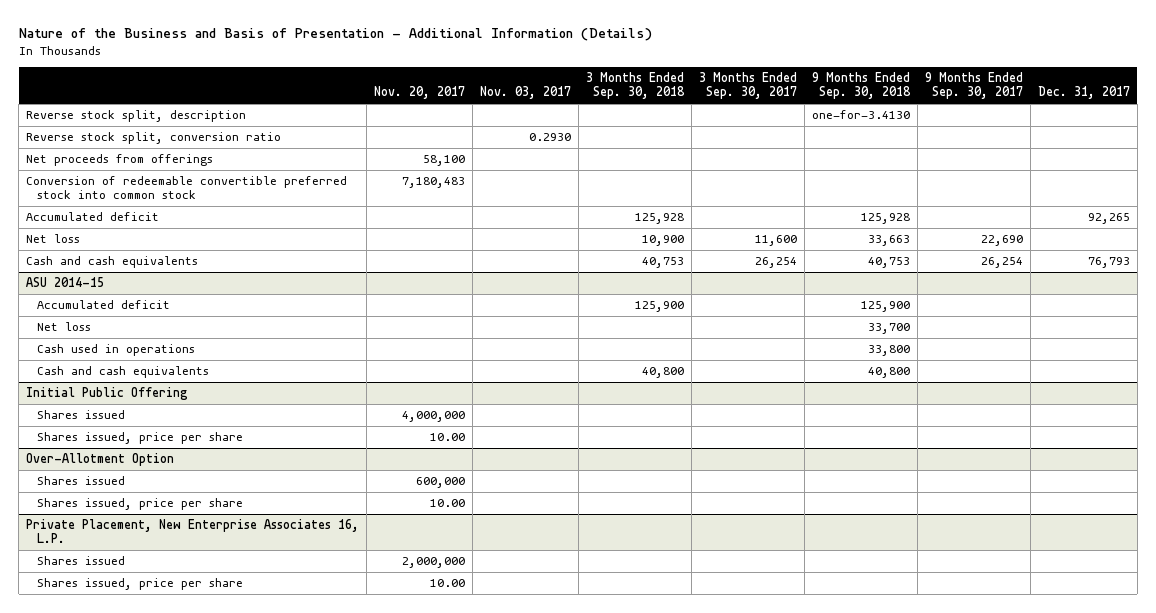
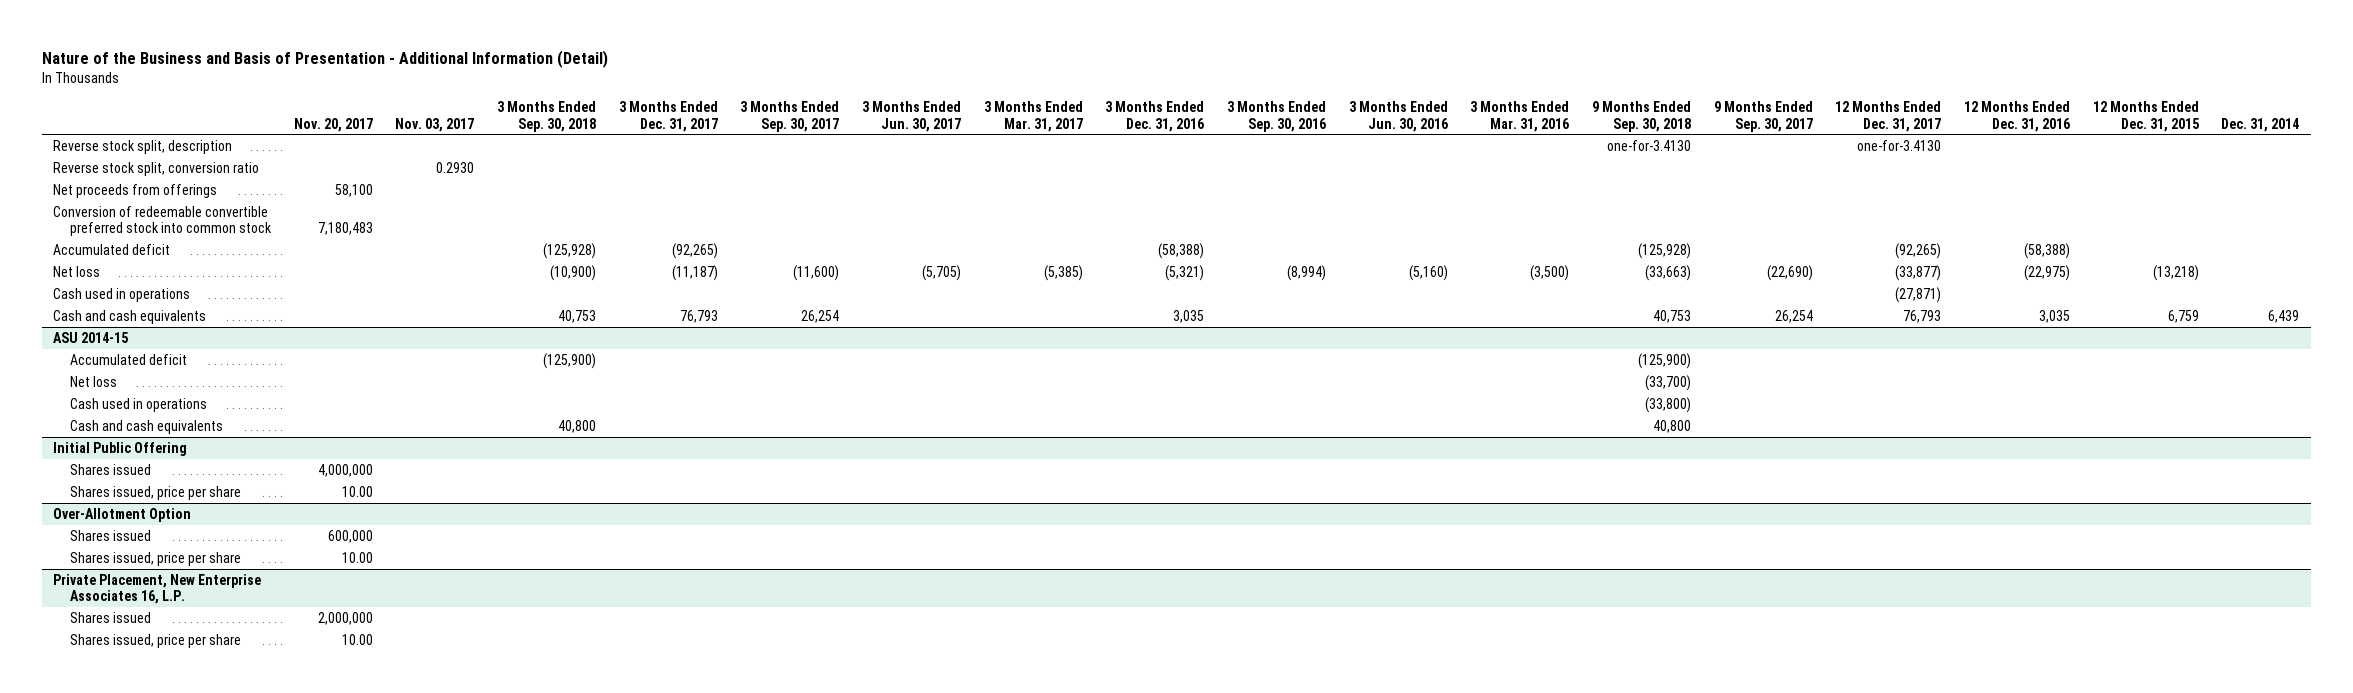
[18,27,652,41] Nature of the Business and Basis of Presentation - Additional Information (Details) -> [41,49,608,68] Nature of the Business and Basis of Presentation - Additional Information (Detail)
[1037,86,1130,100] Dec. 31, 2017 -> none
none -> [618,101,718,132] 3 Months Ended Dec. 31, 2017
none -> [862,101,962,132] 3 Months Ended Jun. 30, 2017
none -> [983,101,1083,132] 3 Months Ended Mar. 31, 2017
none -> [1105,101,1205,132] 3 Months Ended Dec. 31, 2016
none -> [1227,101,1327,132] 3 Months Ended Sep. 30, 2016
none -> [1348,101,1448,132] 3 Months Ended Jun. 30, 2016
none -> [1470,101,1570,132] 3 Months Ended Mar. 31, 2016
none -> [1835,101,1942,132] 12 Months Ended Dec. 31, 2017
none -> [1964,101,2071,132] 12 Months Ended Dec. 31, 2016
none -> [2092,101,2199,132] 12 Months Ended Dec. 31, 2015
none -> [2221,117,2300,132] Dec. 31, 2014
[634,213,684,225] 125,928 -> [543,242,597,259] (125,928)
[860,213,910,225] 125,928 -> [1638,242,1692,259] (125,928)
[641,235,684,247] 10,900 -> [550,264,597,281] (10,900)
[754,235,797,247] 11,600 -> [793,264,840,281] (11,600)
[867,235,910,247] 33,663 -> [1645,264,1692,281] (33,663)
[980,235,1023,247] 22,690 -> [1766,264,1813,281] (22,690)
none -> [53,287,191,302] Cash used in operations
[634,301,684,313] 125,900 -> [543,352,597,369] (125,900)
[860,301,910,313] 125,900 -> [1638,352,1692,369] (125,900)
[867,323,910,335] 33,700 -> [1645,374,1692,391] (33,700)
[867,345,910,357] 33,800 -> [1645,396,1692,413] (33,800)

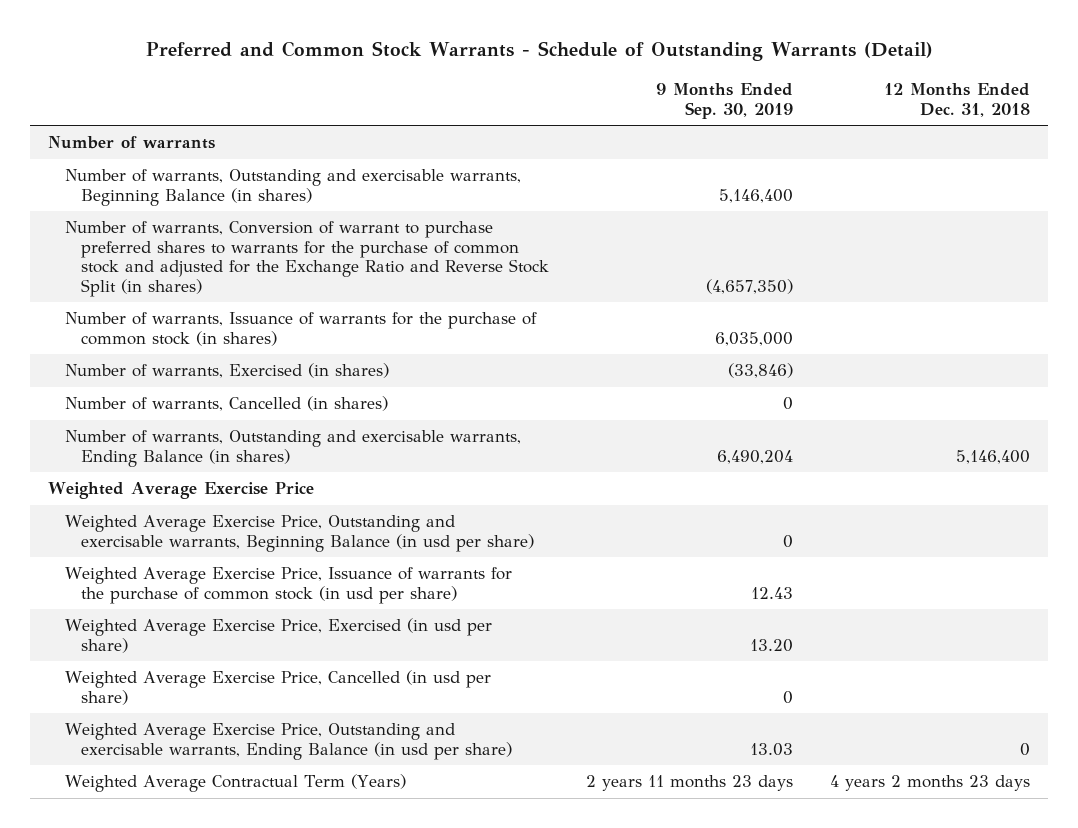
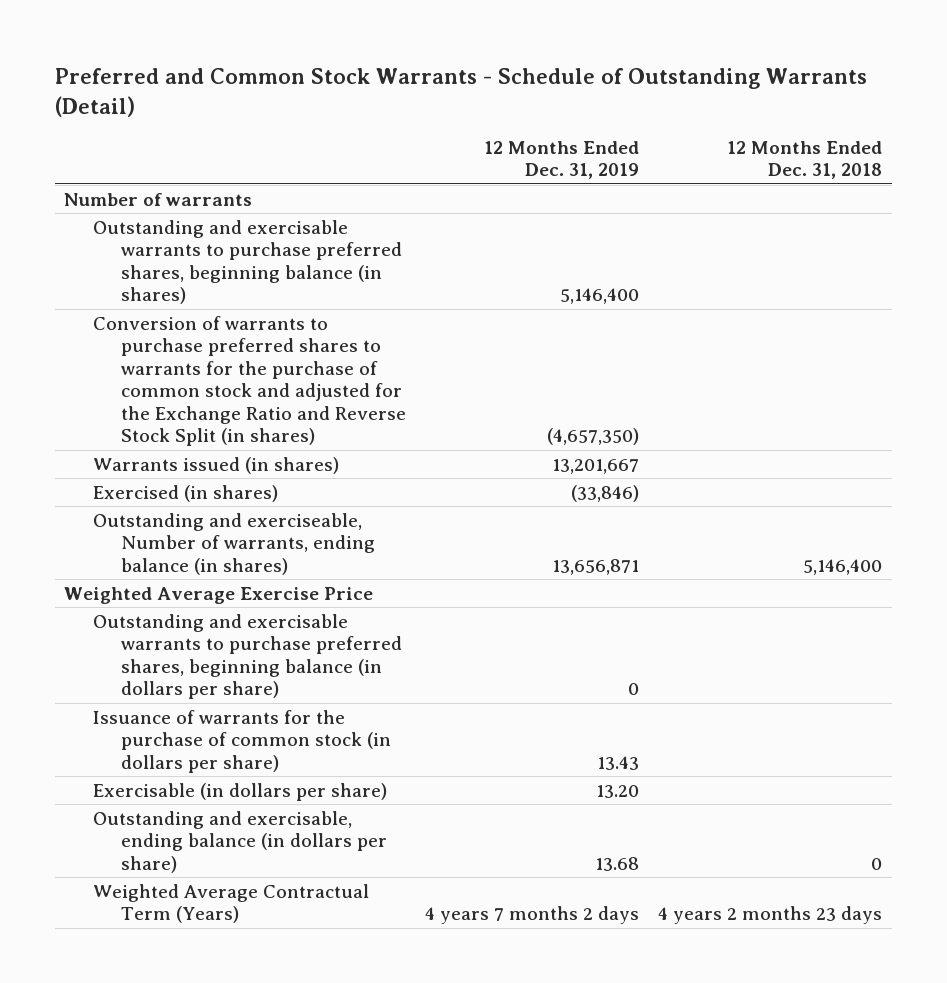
[656,83,794,119] 9 Months Ended Sep. 30, 2019 -> none
none -> [484,140,640,180] 12 Months Ended Dec. 31, 2019
[64,396,388,412] Number of warrants, Cancelled (in shares) -> none
[64,169,521,206] Number of warrants, Outstanding and exercisable warrants, Beginning Balance (in shares) -> [92,219,402,305] Outstanding and exercisable warrants to purchase preferred shares, beginning balance (in shares)
[64,221,550,297] Number of warrants, Conversion of warrant to purchase preferred shares to warrants for the purchase of common stock and adjusted for the Exchange Ratio and Reverse Stock Split (in shares) -> [92,315,406,447] Conversion of warrants to purchase preferred shares to warrants for the purchase of common stock and adjusted for the Exchange Ratio and Reverse Stock Split (in shares)
[64,312,537,346] Number of warrants, Issuance of warrants for the purchase of common stock (in shares) -> [92,456,339,474] Warrants issued (in shares)
[64,363,389,379] Number of warrants, Exercised (in shares) -> [92,484,278,502] Exercised (in shares)
[64,430,521,467] Number of warrants, Outstanding and exercisable warrants, Ending Balance (in shares) -> [92,512,375,575] Outstanding and exerciseable, Number of warrants, ending balance (in shares)
[64,670,491,705] Weighted Average Exercise Price, Cancelled (in usd per share) -> none
[64,515,535,552] Weighted Average Exercise Price, Outstanding and exercisable warrants, Beginning Balance (in usd per share) -> [92,613,402,700] Outstanding and exercisable warrants to purchase preferred shares, beginning balance (in dollars per share)
[64,567,512,604] Weighted Average Exercise Price, Issuance of warrants for the purchase of common stock (in usd per share) -> [92,709,391,773] Issuance of warrants for the purchase of common stock (in dollars per share)
[64,618,492,653] Weighted Average Exercise Price, Exercised (in usd per share) -> [92,782,387,801] Exercisable (in dollars per share)
[64,723,513,760] Weighted Average Exercise Price, Outstanding and exercisable warrants, Ending Balance (in usd per share) -> [92,810,387,873] Outstanding and exercisable, ending balance (in dollars per share)

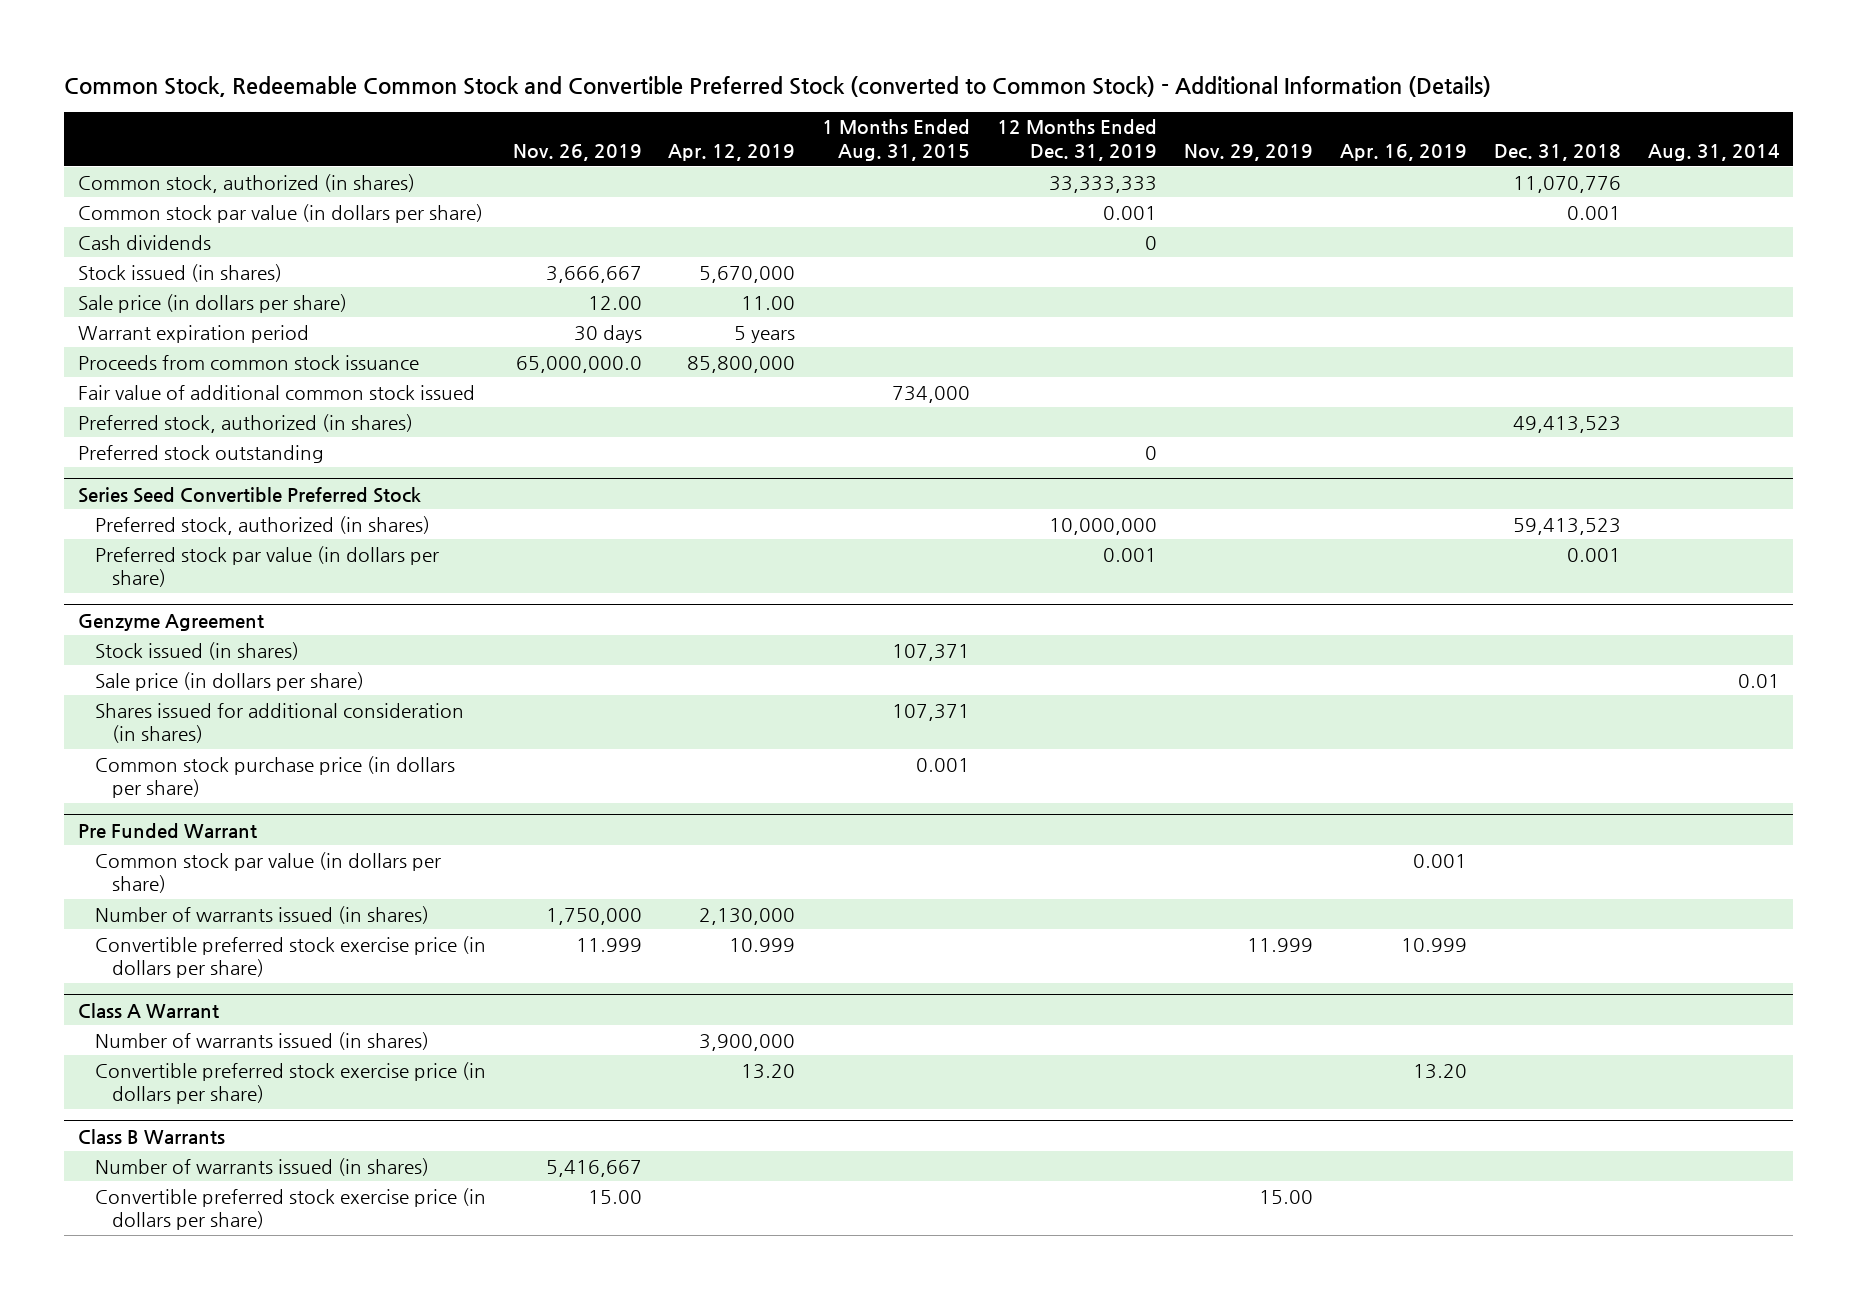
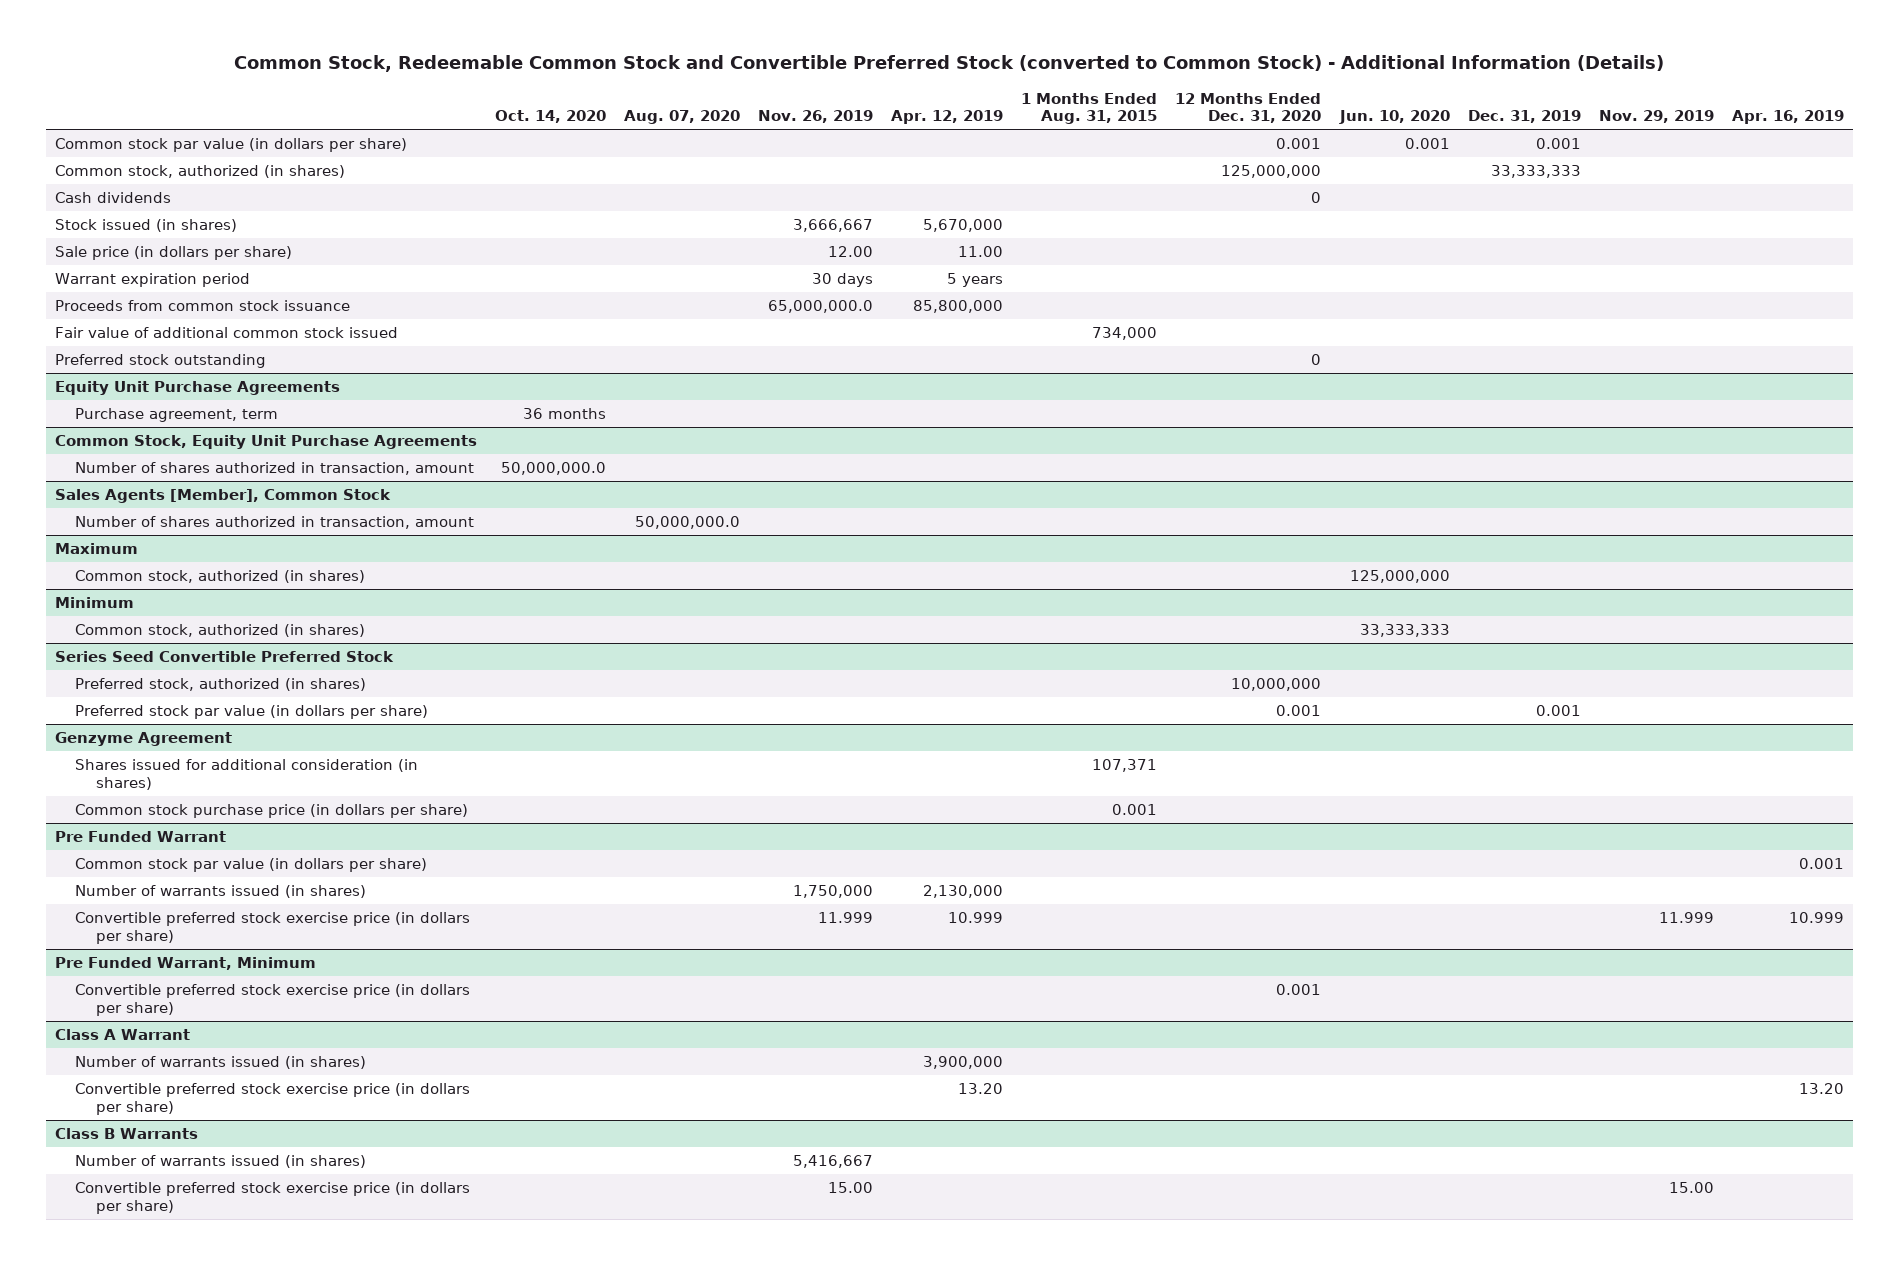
[997,119,1158,162] 12 Months Ended Dec. 31, 2019 -> none
[1493,144,1621,162] Dec. 31, 2018 -> none
[1647,144,1780,162] Aug. 31, 2014 -> none
none -> [494,110,606,124] Oct. 14, 2020
none -> [623,110,740,125] Aug. 07, 2020
none -> [1175,92,1322,124] 12 Months Ended Dec. 31, 2020
none -> [1338,110,1450,125] Jun. 10, 2020
none -> [1467,110,1581,124] Dec. 31, 2019
[77,173,415,193] Common stock, authorized (in shares) -> [54,165,345,179] Common stock, authorized (in shares)
[77,413,413,433] Preferred stock, authorized (in shares) -> none
none -> [54,381,340,396] Equity Unit Purchase Agreements
none -> [75,408,279,423] Purchase agreement, term
none -> [54,435,477,450] Common Stock, Equity Unit Purchase Agreements
none -> [75,462,475,476] Number of shares authorized in transaction, amount
none -> [54,489,391,504] Sales Agents [Member], Common Stock
none -> [75,516,475,530] Number of shares authorized in transaction, amount
none -> [54,543,138,555] Maximum
none -> [75,570,366,584] Common stock, authorized (in shares)
none -> [54,597,134,609] Minimum
none -> [75,624,366,638] Common stock, authorized (in shares)
[94,641,299,660] Stock issued (in shares) -> none
[94,671,364,691] Sale price (in dollars per share) -> none
none -> [54,957,316,971] Pre Funded Warrant, Minimum
none -> [75,984,471,1016] Convertible preferred stock exercise price (in dollars per share)

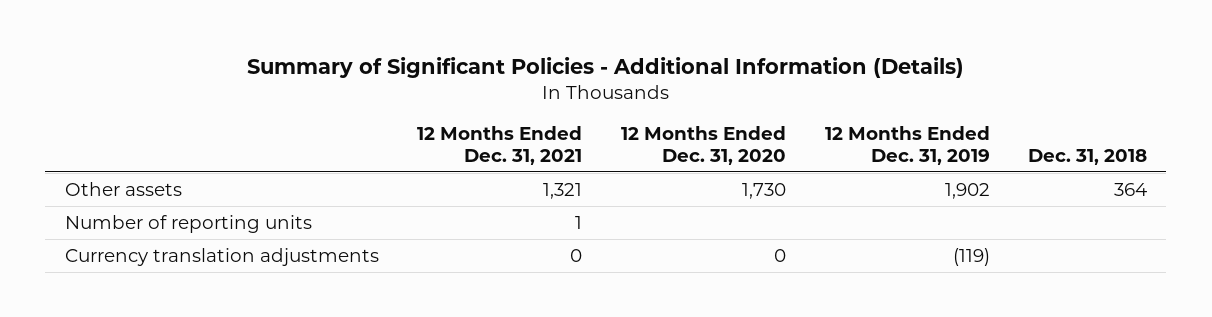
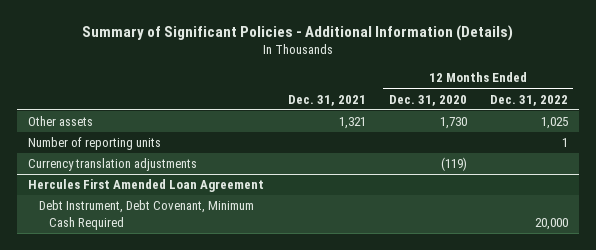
[417,126,583,165] 12 Months Ended Dec. 31, 2021 -> none
[824,126,990,165] 12 Months Ended Dec. 31, 2019 -> none
[1028,148,1148,165] Dec. 31, 2018 -> none
none -> [287,94,366,106] Dec. 31, 2021
none -> [489,94,568,106] Dec. 31, 2022
[773,248,786,262] 0 -> [440,157,467,172] (119)
none -> [28,179,265,193] Hercules First Amended Loan Agreement
none -> [38,200,254,230] Debt Instrument, Debt Covenant, Minimum Cash Required

